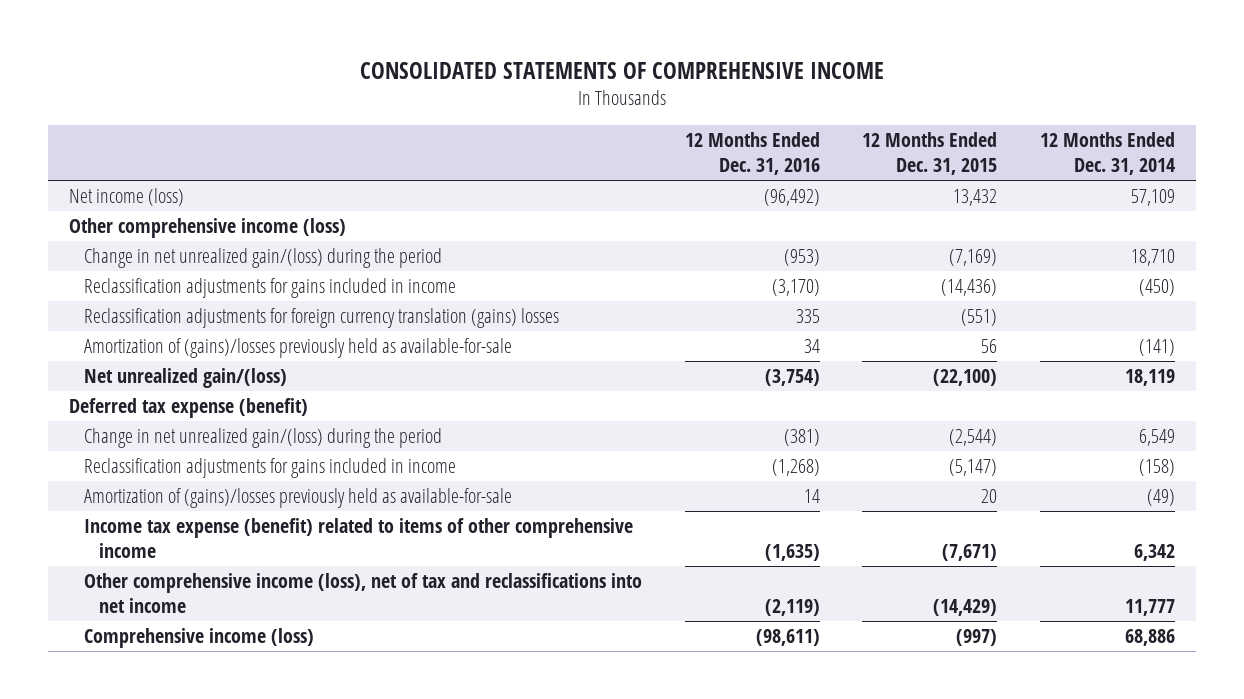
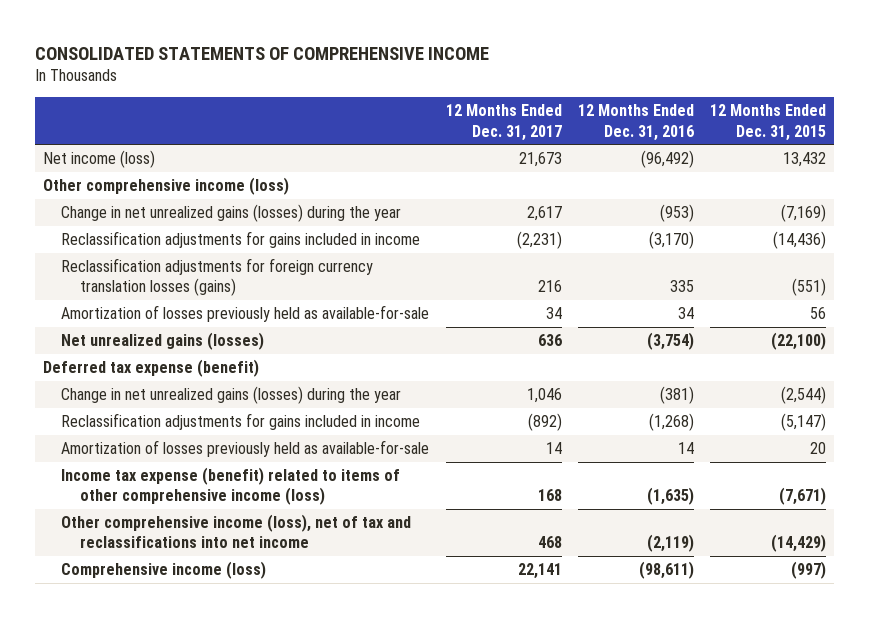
[1039,132,1175,175] 12 Months Ended Dec. 31, 2014 -> none
none -> [445,104,562,141] 12 Months Ended Dec. 31, 2017
[84,248,443,269] Change in net unrealized gain/(loss) during the period -> [61,204,402,223] Change in net unrealized gains (losses) during the year
[84,308,560,329] Reclassification adjustments for foreign currency translation (gains) losses -> [61,258,374,297] Reclassification adjustments for foreign currency translation losses (gains)
[84,338,513,359] Amortization of (gains)/losses previously held as available-for-sale -> [61,305,430,323] Amortization of losses previously held as available-for-sale
[84,368,288,389] Net unrealized gain/(loss) -> [61,332,265,351] Net unrealized gains (losses)
[84,428,443,449] Change in net unrealized gain/(loss) during the period -> [61,386,402,405] Change in net unrealized gains (losses) during the year
[84,488,513,509] Amortization of (gains)/losses previously held as available-for-sale -> [61,440,430,458] Amortization of losses previously held as available-for-sale
[84,518,634,559] Income tax expense (benefit) related to items of other comprehensive income -> [61,467,401,506] Income tax expense (benefit) related to items of other comprehensive income (loss)

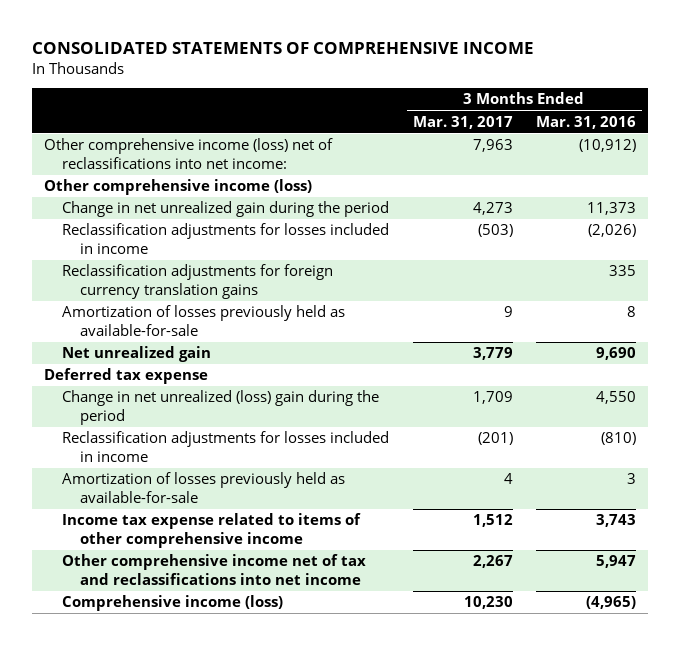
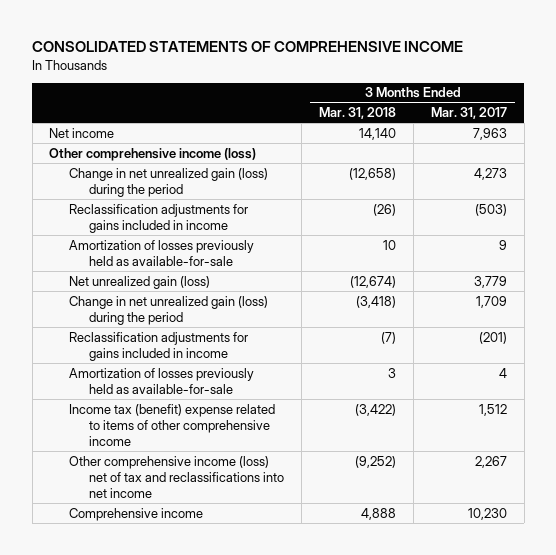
[536,115,637,129] Mar. 31, 2016 -> none
none -> [319,107,397,120] Mar. 31, 2018
[43,138,333,169] Other comprehensive income (loss) net of reclassifications into net income: -> [49,127,115,138] Net income
[62,264,334,299] Reclassification adjustments for foreign currency translation gains -> none
[62,201,390,218] Change in net unrealized gain during the period -> [69,167,269,197] Change in net unrealized gain (loss) during the period
[62,223,390,254] Reclassification adjustments for losses included in income -> [69,203,249,233] Reclassification adjustments for gains included in income
[43,368,208,385] Deferred tax expense -> none
[62,346,212,363] Net unrealized gain -> [69,275,211,289] Net unrealized gain (loss)
[62,390,380,425] Change in net unrealized (loss) gain during the period -> [69,295,269,325] Change in net unrealized gain (loss) during the period
[62,431,390,462] Reclassification adjustments for losses included in income -> [69,331,249,361] Reclassification adjustments for gains included in income
[62,513,362,548] Income tax expense related to items of other comprehensive income -> [69,403,276,447] Income tax (benefit) expense related to items of other comprehensive income
[62,554,367,585] Other comprehensive income net of tax and reclassifications into net income -> [69,455,285,499] Other comprehensive income (loss) net of tax and reclassifications into net income
[62,595,284,612] Comprehensive income (loss) -> [69,507,204,521] Comprehensive income

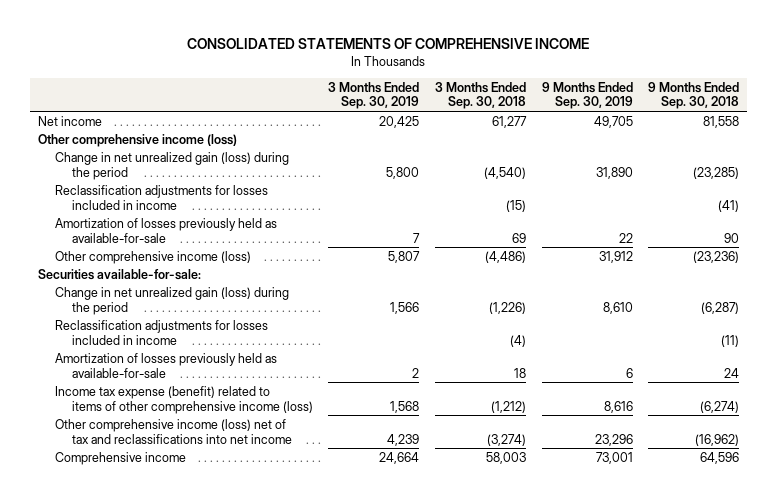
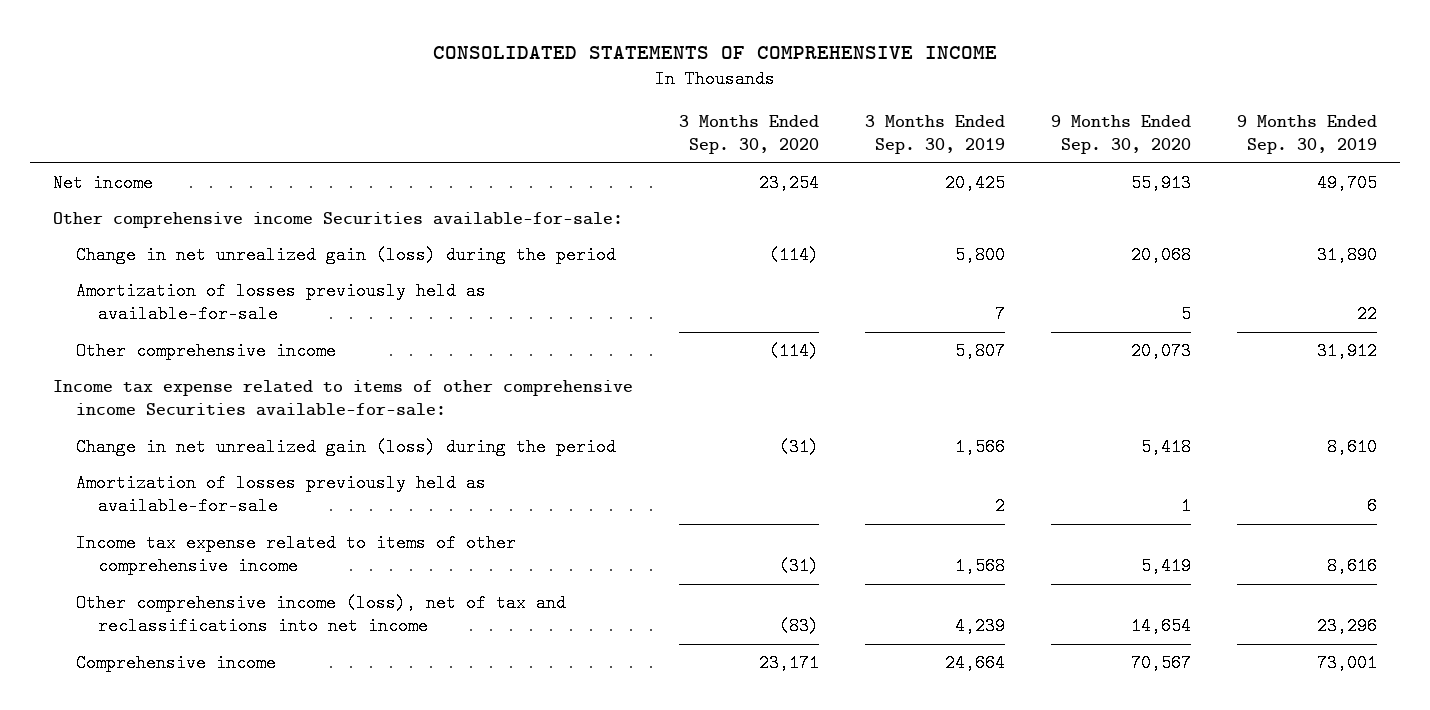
[434,81,526,110] 3 Months Ended Sep. 30, 2018 -> none
[648,81,740,110] 9 Months Ended Sep. 30, 2018 -> none
none -> [679,114,820,155] 3 Months Ended Sep. 30, 2020
none -> [1050,114,1191,155] 9 Months Ended Sep. 30, 2020
[37,133,237,147] Other comprehensive income (loss) -> none
none -> [53,211,624,228] Other comprehensive income Securities available-for-sale:
[54,184,268,210] Reclassification adjustments for losses included in income -> none
[37,268,201,280] Securities available-for-sale: -> none
[54,250,251,264] Other comprehensive income (loss) -> [75,341,336,360] Other comprehensive income
none -> [53,379,634,417] Income tax expense related to items of other comprehensive income Securities available-for-sale:
[54,319,268,345] Reclassification adjustments for losses included in income -> none
[54,385,313,414] Income tax expense (benefit) related to items of other comprehensive income (loss) -> [75,533,516,576] Income tax expense related to items of other comprehensive income
[54,418,292,444] Other comprehensive income (loss) net of tax and reclassifications into net income -> [75,593,566,636] Other comprehensive income (loss), net of tax and reclassifications into net income

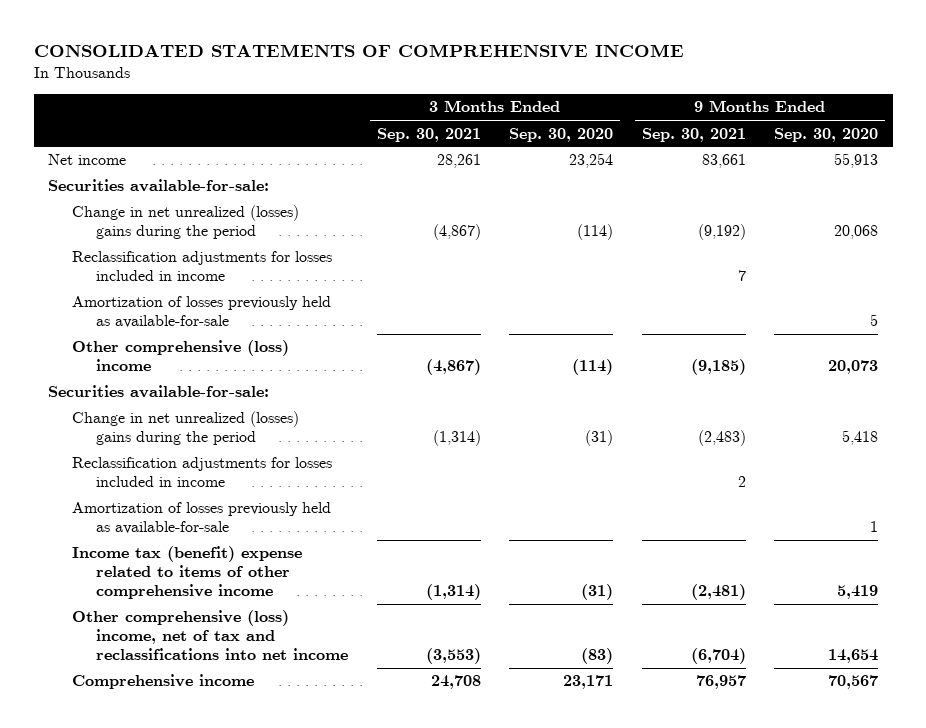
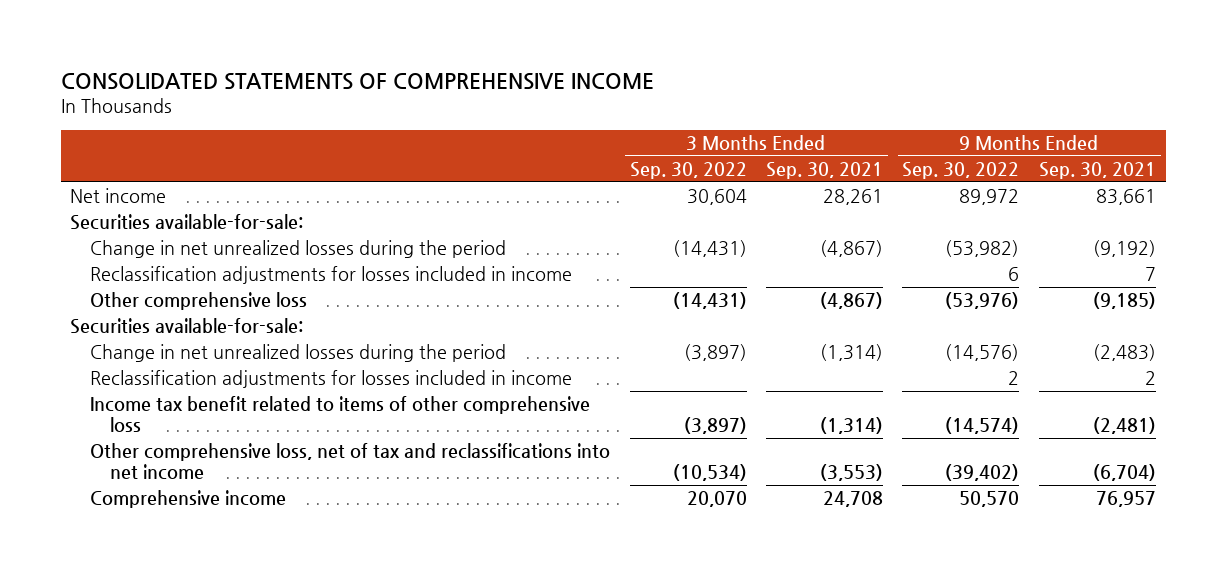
[509,127,614,142] Sep. 30, 2020 -> none
[774,127,879,142] Sep. 30, 2020 -> none
none -> [629,162,747,180] Sep. 30, 2022
none -> [902,162,1020,180] Sep. 30, 2022
[72,205,300,240] Change in net unrealized (losses) gains during the period -> [90,240,507,259] Change in net unrealized losses during the period
[72,296,332,329] Amortization of losses previously held as available-for-sale -> none
[72,340,290,372] Other comprehensive (loss) income -> [90,292,308,311] Other comprehensive loss
[72,411,300,446] Change in net unrealized (losses) gains during the period -> [90,344,507,363] Change in net unrealized losses during the period
[72,502,332,535] Amortization of losses previously held as available-for-sale -> none
[72,546,303,600] Income tax (benefit) expense related to items of other comprehensive income -> [90,396,591,432] Income tax benefit related to items of other comprehensive loss
[72,610,349,661] Other comprehensive (loss) income, net of tax and reclassifications into net income -> [90,443,611,480] Other comprehensive loss, net of tax and reclassifications into net income

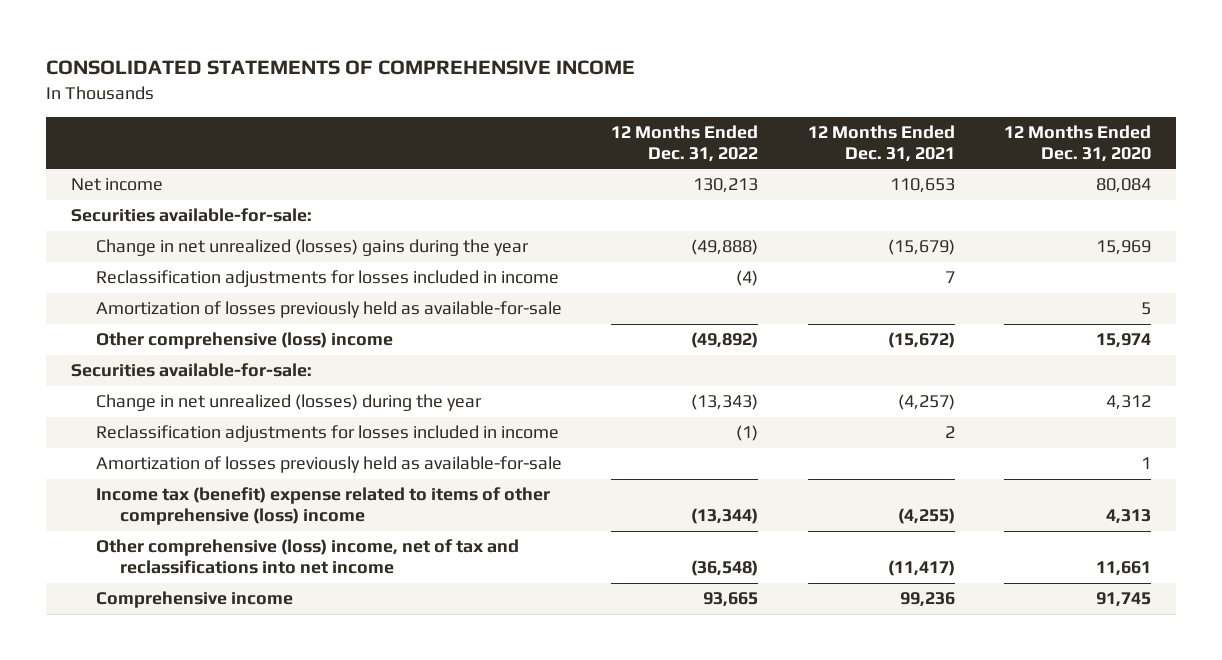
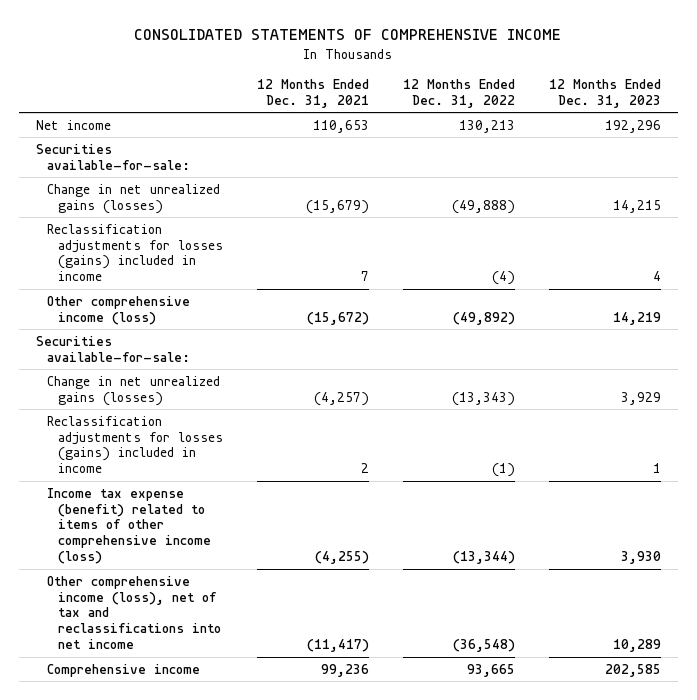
[1004,124,1152,162] 12 Months Ended Dec. 31, 2020 -> none
none -> [548,79,661,108] 12 Months Ended Dec. 31, 2023
[95,301,562,319] Amortization of losses previously held as available-for-sale -> none
[95,239,529,257] Change in net unrealized (losses) gains during the year -> [46,183,220,214] Change in net unrealized gains (losses)
[95,270,559,288] Reclassification adjustments for losses included in income -> [46,223,223,282] Reclassification adjustments for losses (gains) included in income
[95,332,393,350] Other comprehensive (loss) income -> [46,295,190,325] Other comprehensive income (loss)
[95,456,562,474] Amortization of losses previously held as available-for-sale -> none
[95,394,482,412] Change in net unrealized (losses) during the year -> [46,375,220,406] Change in net unrealized gains (losses)
[95,425,559,443] Reclassification adjustments for losses included in income -> [46,415,223,474] Reclassification adjustments for losses (gains) included in income
[95,487,550,526] Income tax (benefit) expense related to items of other comprehensive (loss) income -> [46,487,211,565] Income tax expense (benefit) related to items of other comprehensive income (loss)
[95,539,519,575] Other comprehensive (loss) income, net of tax and reclassifications into net income -> [46,575,221,650] Other comprehensive income (loss), net of tax and reclassifications into net income

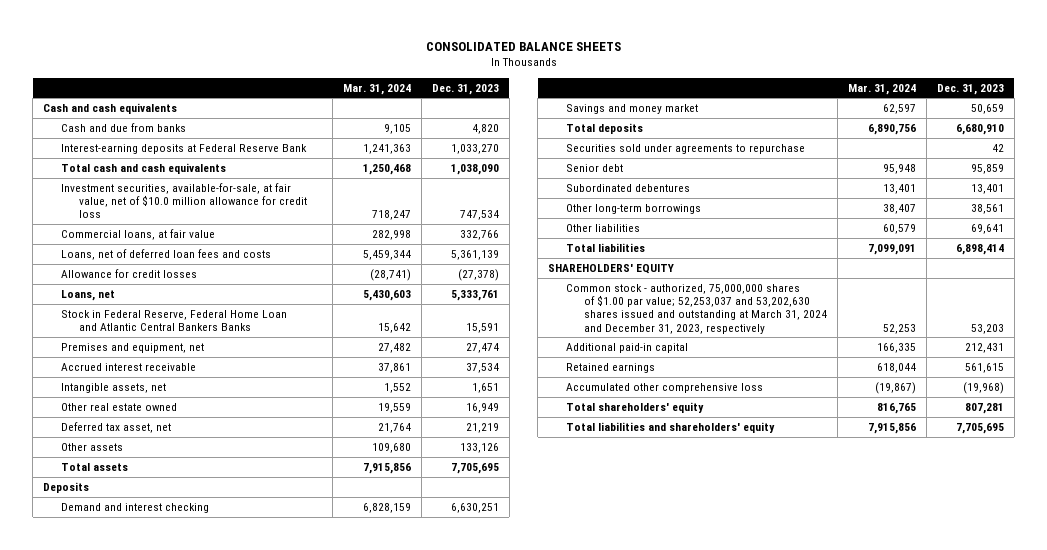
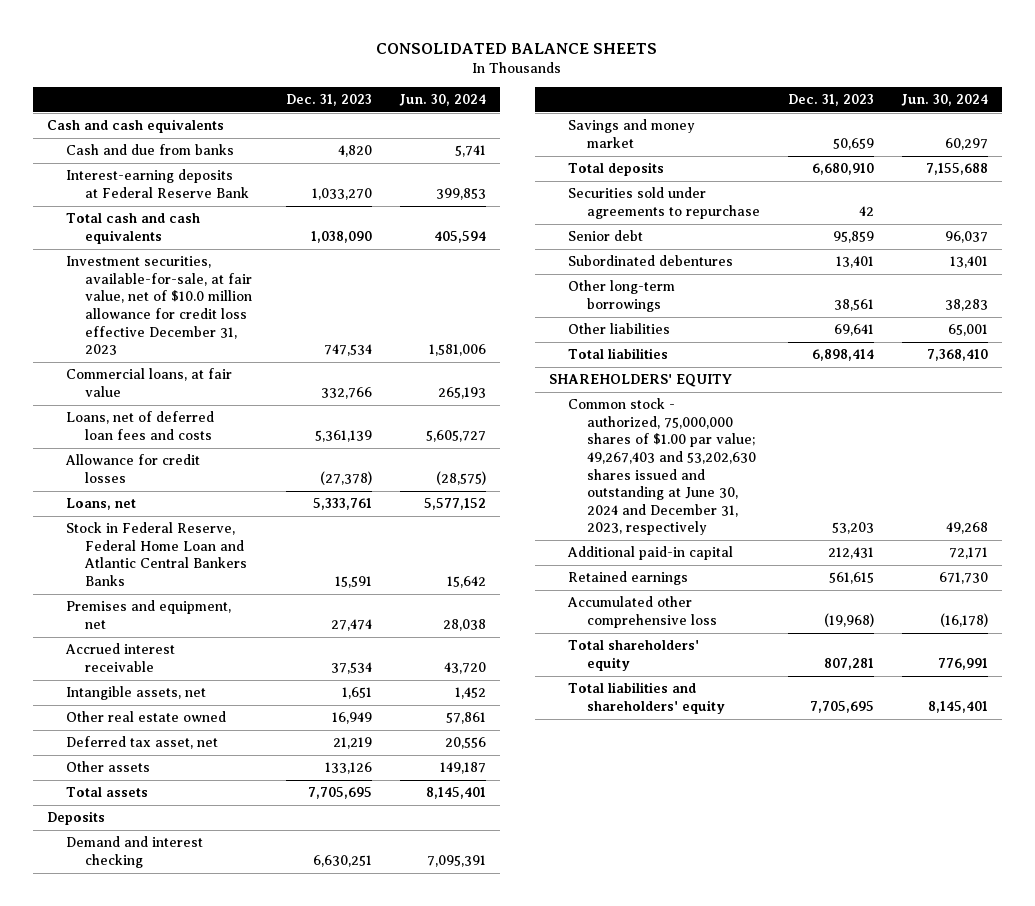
[342,83,411,95] Mar. 31, 2024 -> none
none -> [399,94,487,107] Jun. 30, 2024
[61,182,307,219] Investment securities, available-for-sale, at fair value, net of $10.0 million allowance for credit loss -> [65,256,252,356] Investment securities, available-for-sale, at fair value, net of $10.0 million allowance for credit loss effective December 31, 2023
[566,283,827,334] Common stock - authorized, 75,000,000 shares of $1.00 par value; 52,253,037 and 53,202,630 shares issued and outstanding at March 31, 2024 and December 31, 2023, respectively -> [568,398,757,536] Common stock - authorized, 75,000,000 shares of $1.00 par value; 49,267,403 and 53,202,630 shares issued and outstanding at June 30, 2024 and December 31, 2023, respectively

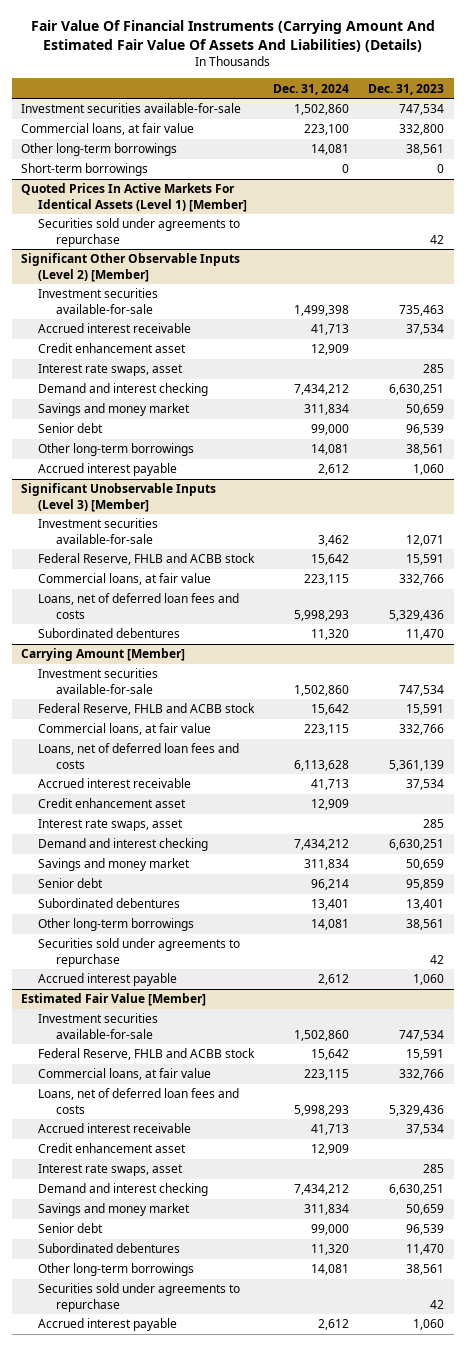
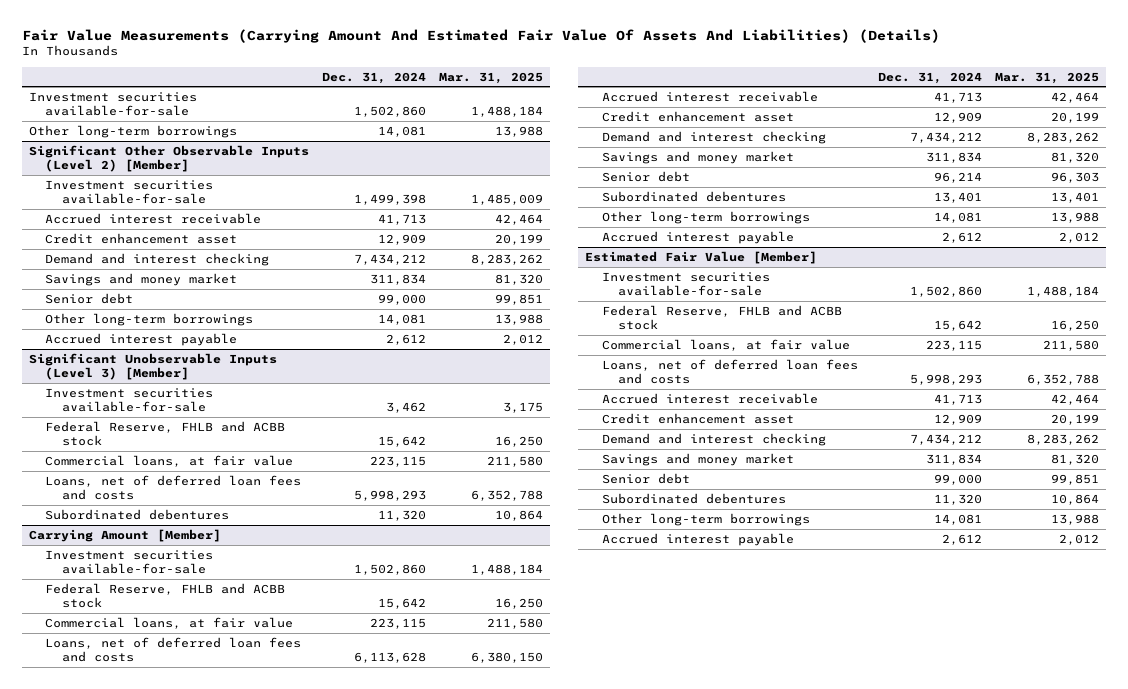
[30,19,435,52] Fair Value Of Financial Instruments (Carrying Amount And Estimated Fair Value Of Assets And Liabilities) (Details) -> [22,28,941,43] Fair Value Measurements (Carrying Amount And Estimated Fair Value Of Assets And Liabilities) (Details)
[368,83,445,95] Dec. 31, 2023 -> none
none -> [439,71,544,84] Mar. 31, 2025
[21,123,195,136] Commercial loans, at fair value -> none
[21,163,149,177] Short-term borrowings -> none
[21,183,248,212] Quoted Prices In Active Markets For Identical Assets (Level 1) [Member] -> none
[38,218,241,247] Securities sold under agreements to repurchase -> none
[38,364,184,377] Interest rate swaps, asset -> none
[38,819,184,832] Interest rate swaps, asset -> none
[38,938,241,967] Securities sold under agreements to repurchase -> none
[38,1164,184,1177] Interest rate swaps, asset -> none
[38,1283,241,1312] Securities sold under agreements to repurchase -> none

